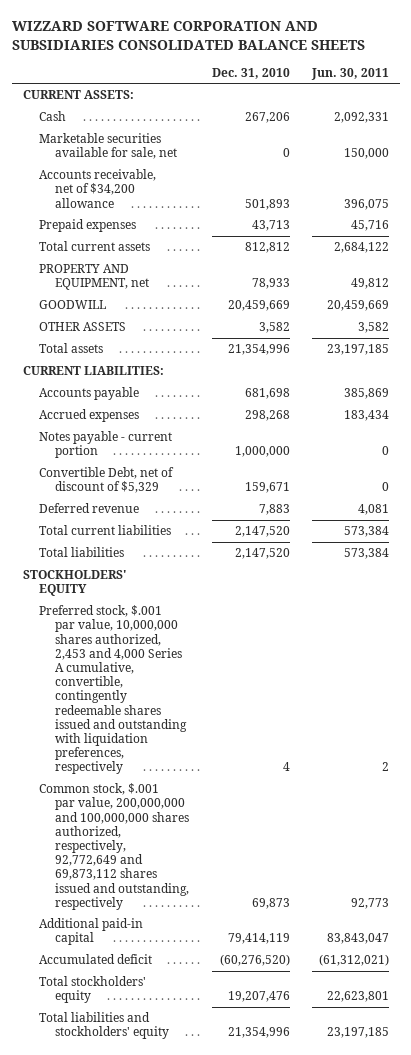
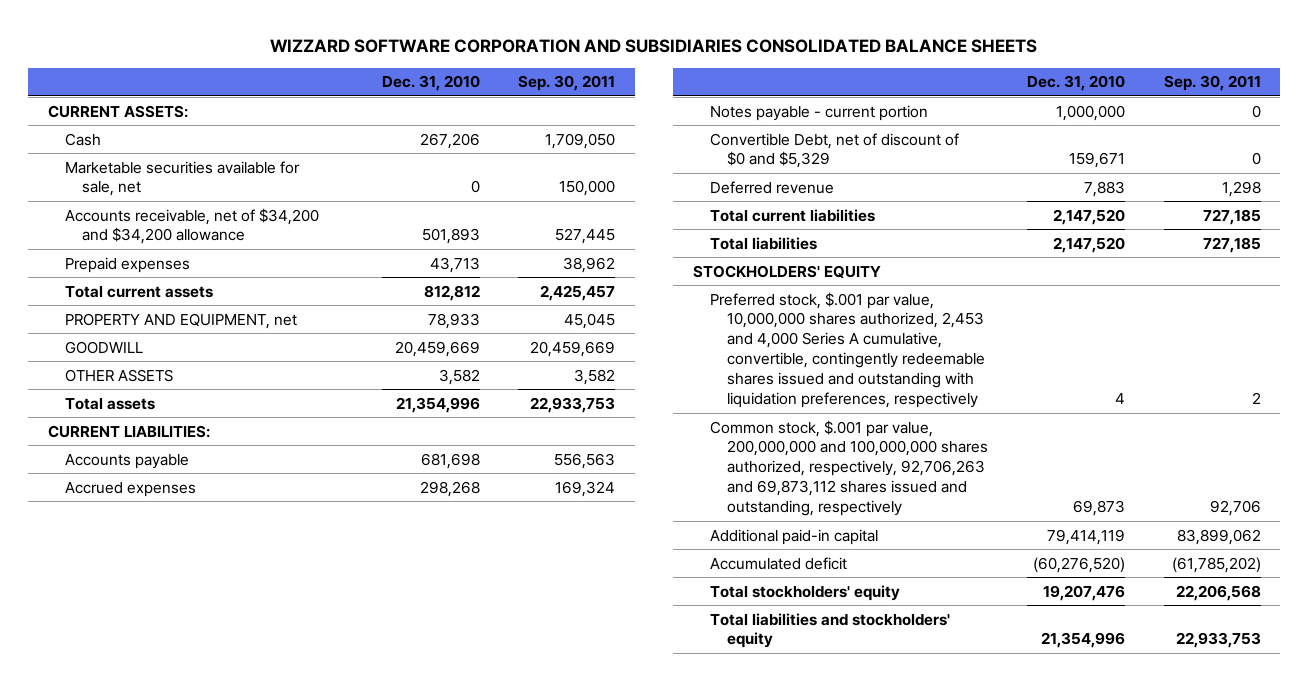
[310,68,389,81] Jun. 30, 2011 -> none
none -> [518,75,616,92] Sep. 30, 2011
[39,169,157,208] Accounts receivable, net of $34,200 allowance -> [64,207,319,245] Accounts receivable, net of $34,200 and $34,200 allowance
[39,467,175,494] Convertible Debt, net of discount of $5,329 -> [709,132,959,169] Convertible Debt, net of discount of $0 and $5,329
[39,783,190,910] Common stock, $.001 par value, 200,000,000 and 100,000,000 shares authorized, respectively, 92,772,649 and 69,873,112 shares issued and outstanding, respectively -> [709,419,988,517] Common stock, $.001 par value, 200,000,000 and 100,000,000 shares authorized, respectively, 92,706,263 and 69,873,112 shares issued and outstanding, respectively

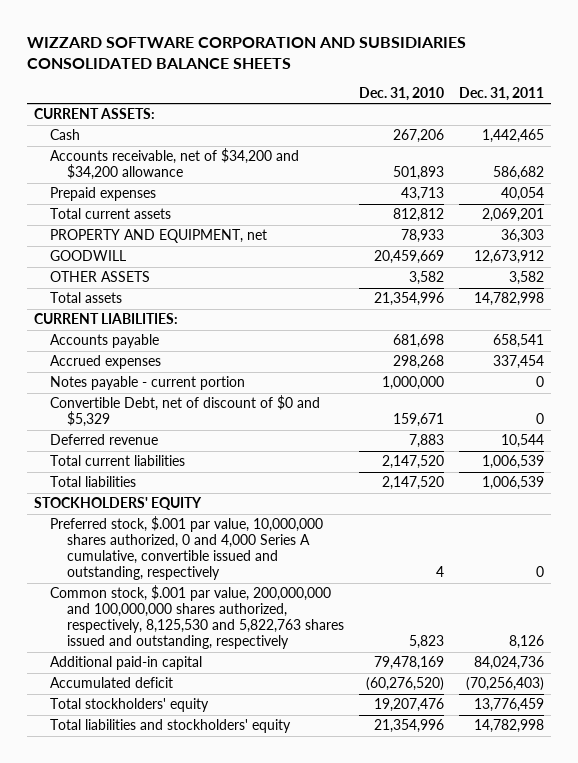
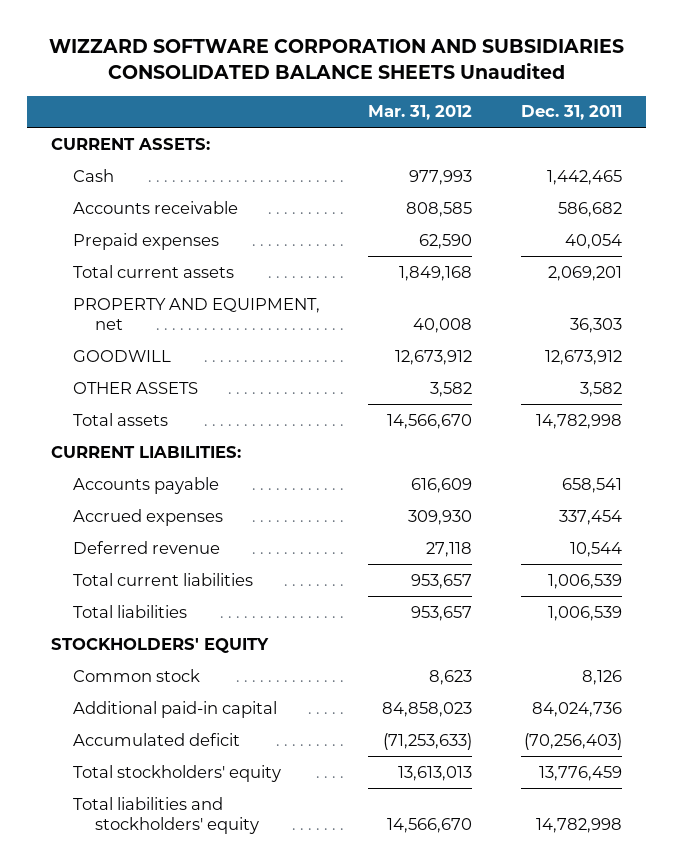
[26,36,466,70] WIZZARD SOFTWARE CORPORATION AND SUBSIDIARIES CONSOLIDATED BALANCE SHEETS -> [48,39,624,79] WIZZARD SOFTWARE CORPORATION AND SUBSIDIARIES CONSOLIDATED BALANCE SHEETS Unaudited
[358,87,444,102] Dec. 31, 2010 -> none
none -> [368,105,473,121] Mar. 31, 2012
[50,148,300,181] Accounts receivable, net of $34,200 and $34,200 allowance -> [73,200,239,214] Accounts receivable
[50,376,246,391] Notes payable - current portion -> none
[50,395,321,428] Convertible Debt, net of discount of $0 and $5,329 -> none
[50,516,324,581] Preferred stock, $.001 par value, 10,000,000 shares authorized, 0 and 4,000 Series A cumulative, convertible issued and outstanding, respectively -> none
[50,585,344,650] Common stock, $.001 par value, 200,000,000 and 100,000,000 shares authorized, respectively, 8,125,530 and 5,822,763 shares issued and outstanding, respectively -> [73,668,201,682] Common stock

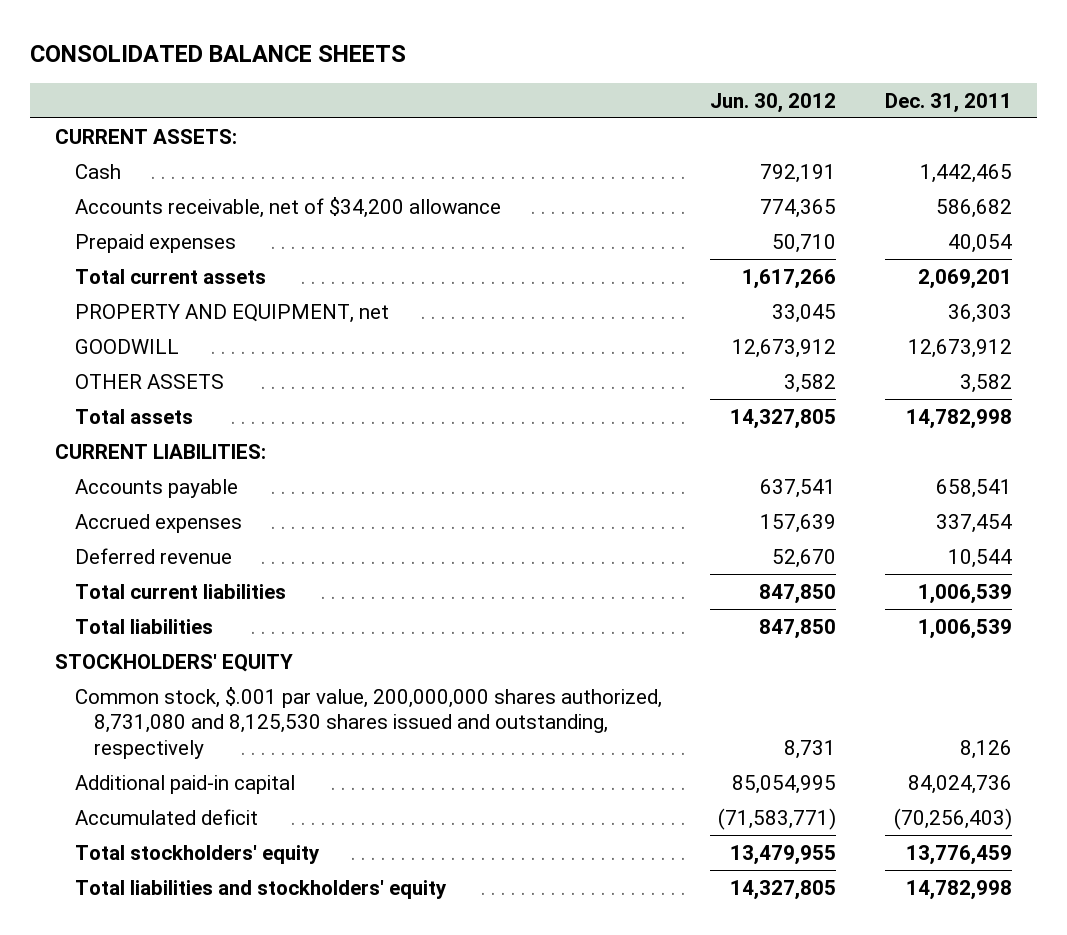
[48,39,624,79] WIZZARD SOFTWARE CORPORATION AND SUBSIDIARIES CONSOLIDATED BALANCE SHEETS Unaudited -> [30,45,407,63] CONSOLIDATED BALANCE SHEETS
[368,105,473,121] Mar. 31, 2012 -> none
none -> [710,92,837,113] Jun. 30, 2012
[73,200,239,214] Accounts receivable -> [74,196,501,218] Accounts receivable, net of $34,200 allowance
[73,668,201,682] Common stock -> [74,686,662,759] Common stock, $.001 par value, 200,000,000 shares authorized, 8,731,080 and 8,125,530 shares issued and outstanding, respectively

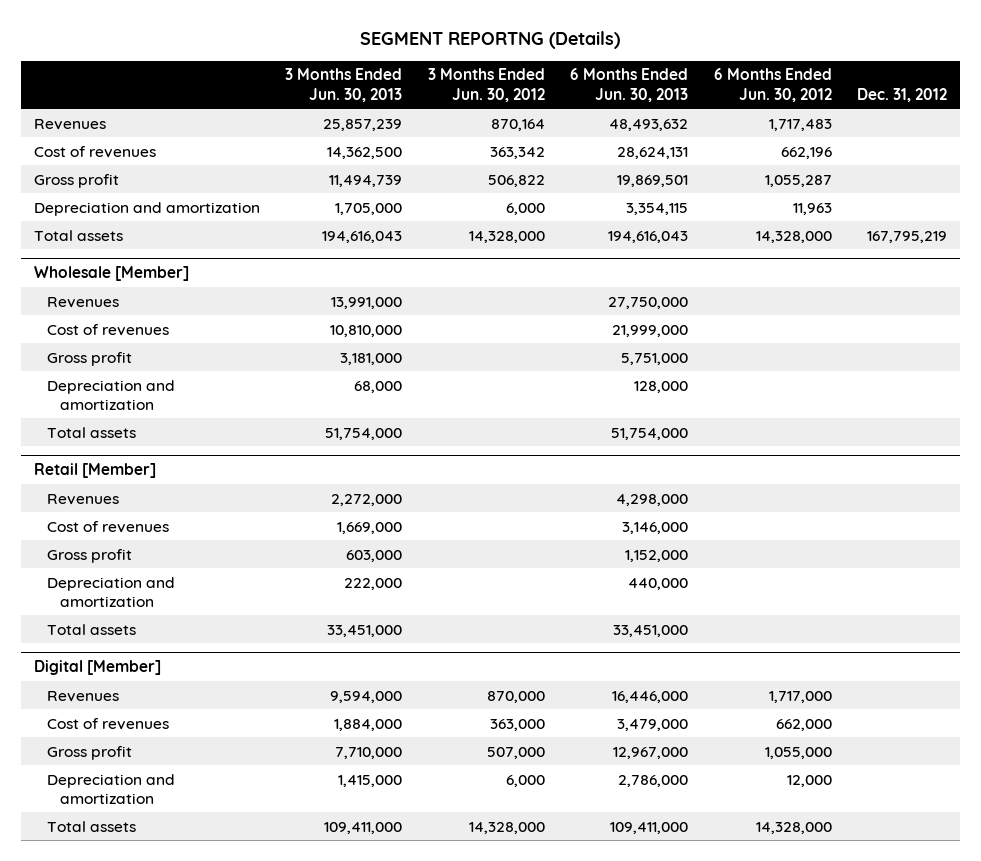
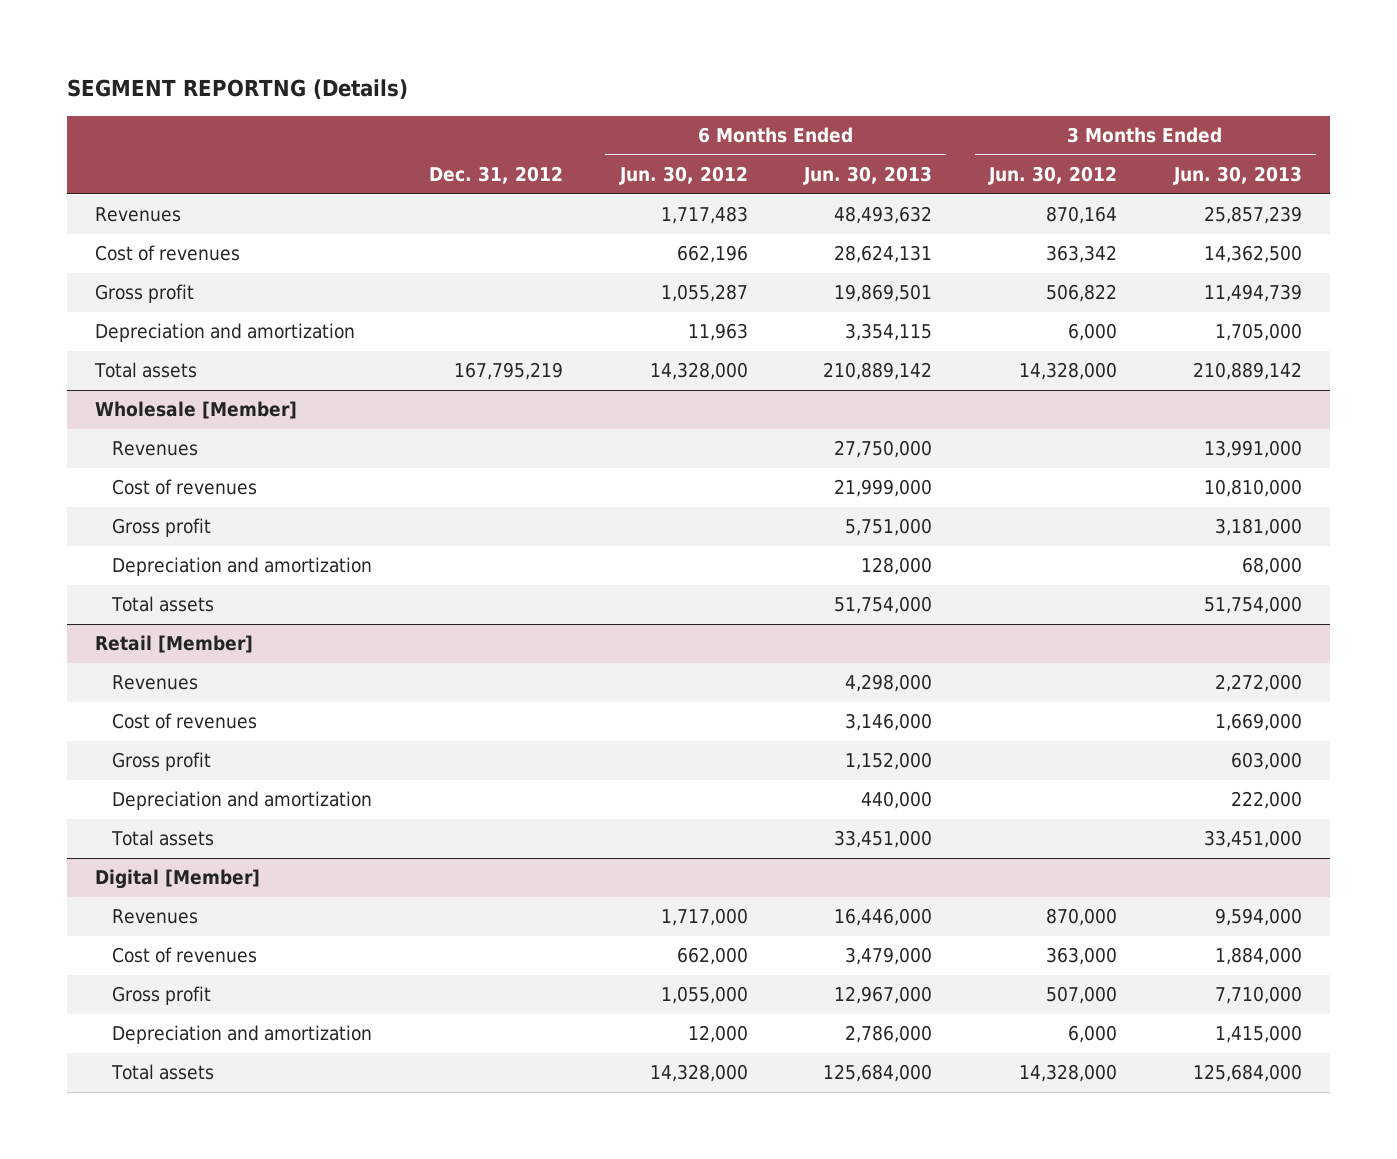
[322,230,403,243] 194,616,043 -> [1192,362,1302,381] 210,889,142
[608,230,689,243] 194,616,043 -> [823,362,933,381] 210,889,142
[324,821,403,834] 109,411,000 -> [1192,1064,1302,1083] 125,684,000
[610,821,689,834] 109,411,000 -> [823,1064,933,1083] 125,684,000

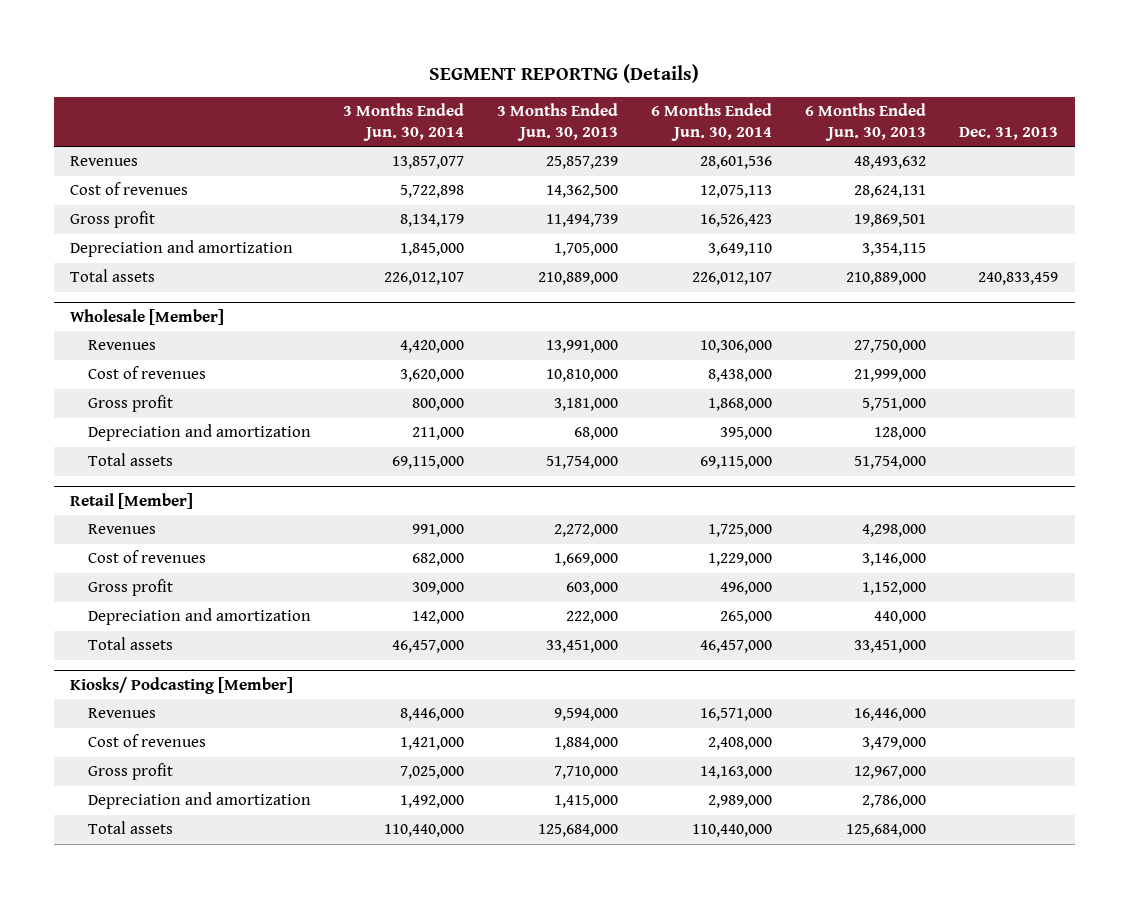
[428,166,563,185] Dec. 31, 2012 -> none
[618,166,748,186] Jun. 30, 2012 -> none
[987,166,1117,186] Jun. 30, 2012 -> none
none -> [343,102,465,142] 3 Months Ended Jun. 30, 2014
none -> [651,102,773,142] 6 Months Ended Jun. 30, 2014
none -> [959,127,1059,141] Dec. 31, 2013
[823,362,933,381] 210,889,142 -> [846,272,927,286] 210,889,000
[1192,362,1302,381] 210,889,142 -> [538,272,619,286] 210,889,000
[95,869,261,890] Digital [Member] -> none
none -> [70,677,294,695] Kiosks/ Podcasting [Member]

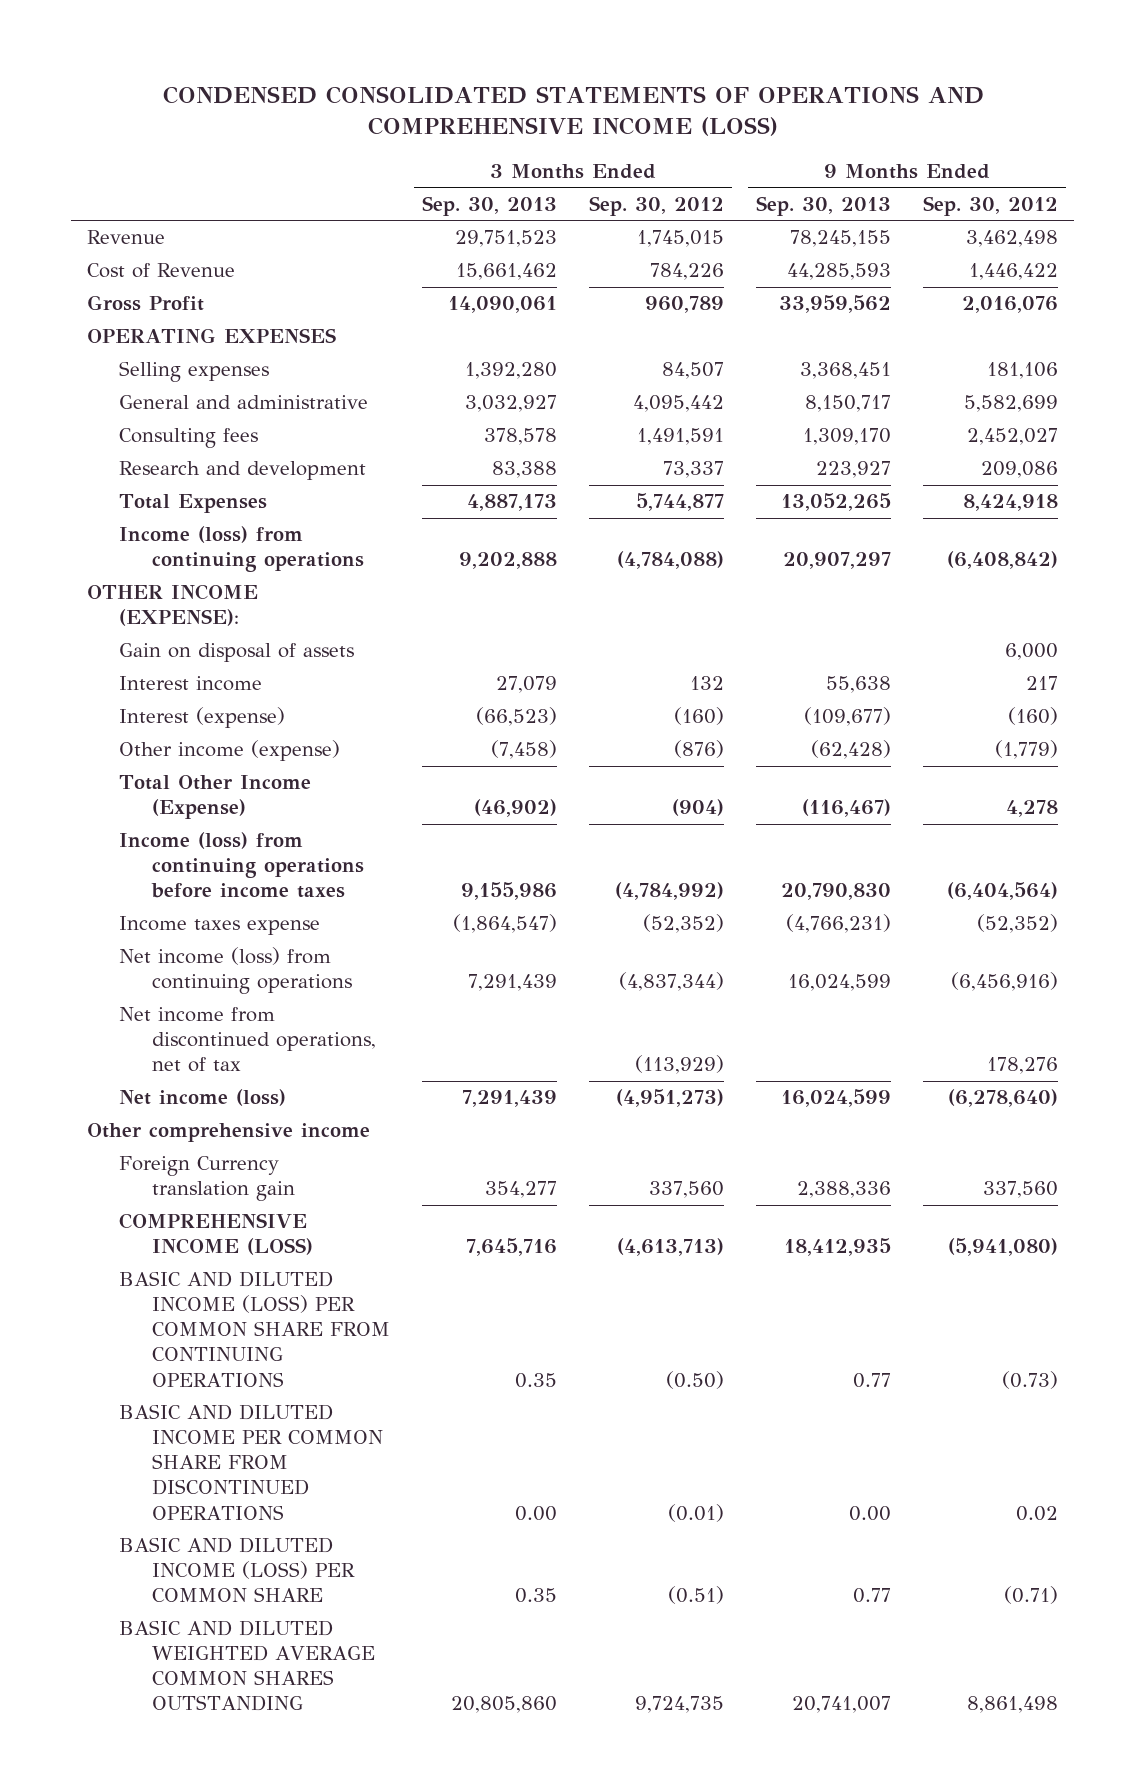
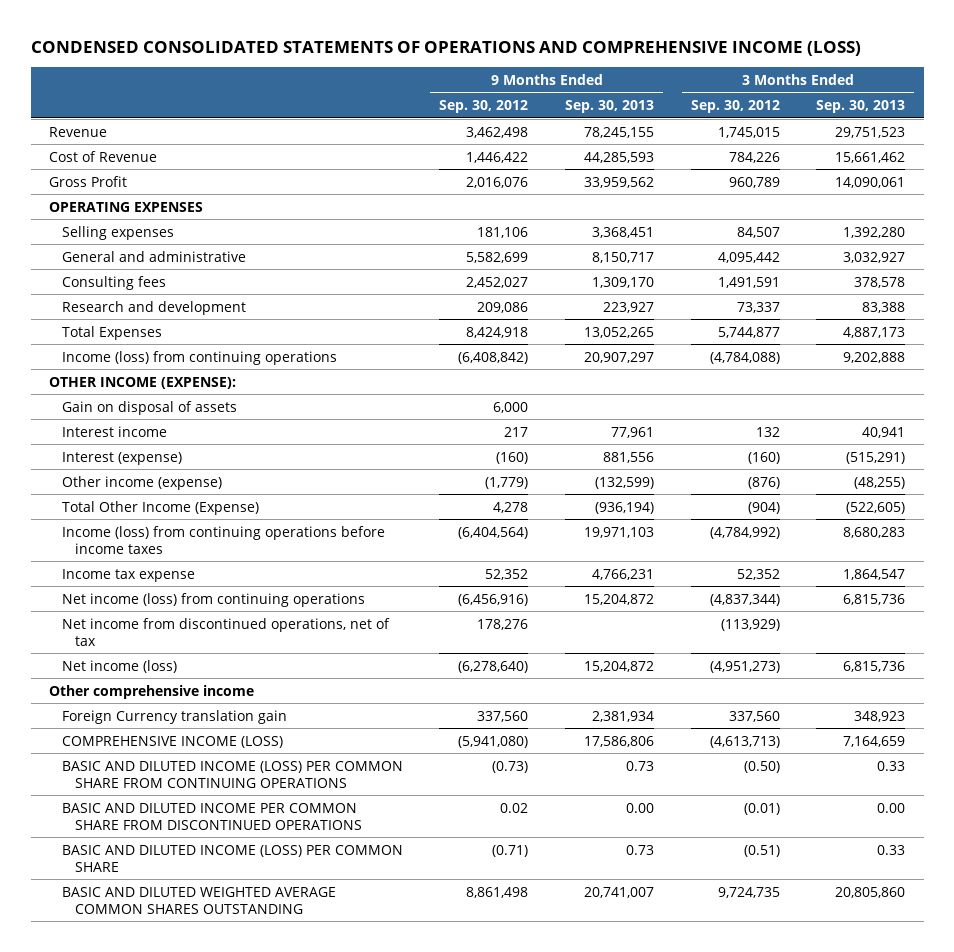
[495,676,557,694] 27,079 -> [862,426,906,438] 40,941
[826,676,892,694] 55,638 -> [611,426,655,438] 77,961
[475,707,557,727] (66,523) -> [846,451,906,464] (515,291)
[804,707,892,727] (109,677) -> [603,451,655,463] 881,556
[490,740,557,760] (7,458) -> [854,476,906,489] (48,255)
[811,740,892,760] (62,428) -> [595,476,655,489] (132,599)
[473,799,557,818] (46,902) -> [846,501,906,514] (522,605)
[802,799,892,818] (116,467) -> [595,501,655,514] (936,194)
[460,882,557,901] 9,155,986 -> [843,526,906,538] 8,680,283
[781,883,892,901] 20,790,830 -> [584,526,655,538] 19,971,103
[119,916,321,936] Income taxes expense -> [61,568,195,582] Income tax expense
[452,914,557,934] (1,864,547) -> [843,568,906,580] 1,864,547
[643,914,725,934] (52,352) -> [736,568,780,580] 52,352
[786,914,892,934] (4,766,231) -> [592,568,655,580] 4,766,231
[977,914,1059,934] (52,352) -> [485,568,529,580] 52,352
[467,974,557,992] 7,291,439 -> [843,593,906,605] 6,815,736
[788,974,892,992] 16,024,599 -> [584,593,655,605] 15,204,872
[461,1090,557,1108] 7,291,439 -> [843,660,906,672] 6,815,736
[781,1089,892,1108] 16,024,599 -> [584,660,655,672] 15,204,872
[484,1181,557,1199] 354,277 -> [854,710,906,722] 348,923
[797,1181,892,1199] 2,388,336 -> [592,710,655,722] 2,381,934
[465,1238,557,1257] 7,645,716 -> [843,735,906,747] 7,164,659
[784,1238,892,1257] 18,412,935 -> [584,735,655,747] 17,586,806
[514,1372,557,1388] 0.35 -> [877,760,906,771] 0.33
[853,1372,892,1388] 0.77 -> [626,760,655,771] 0.73
[514,1588,557,1604] 0.35 -> [877,844,906,855] 0.33
[853,1588,892,1604] 0.77 -> [626,844,655,855] 0.73

